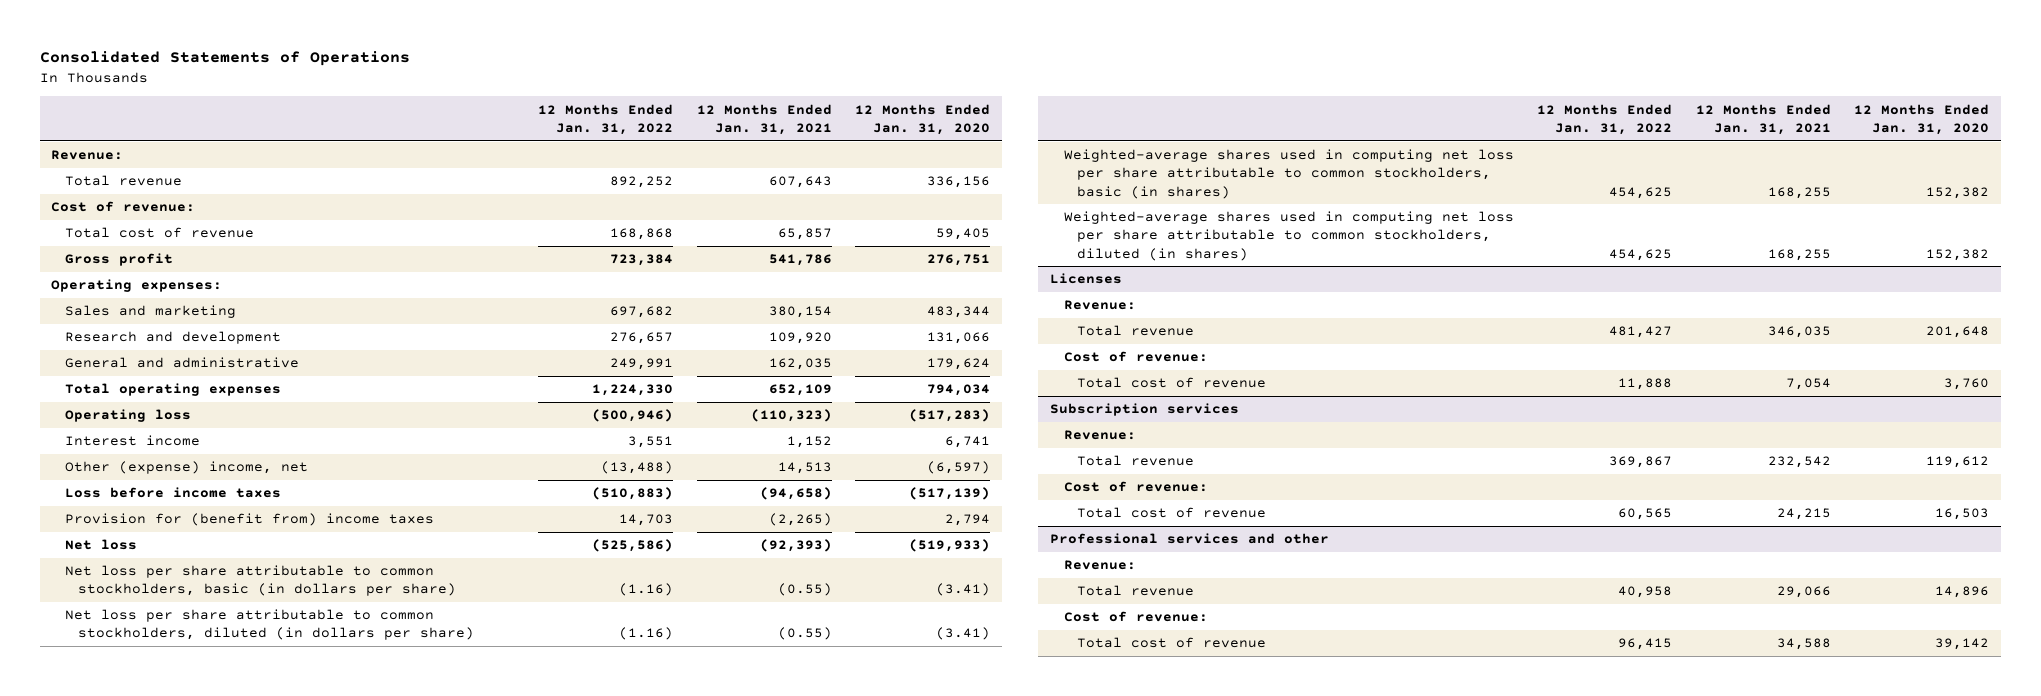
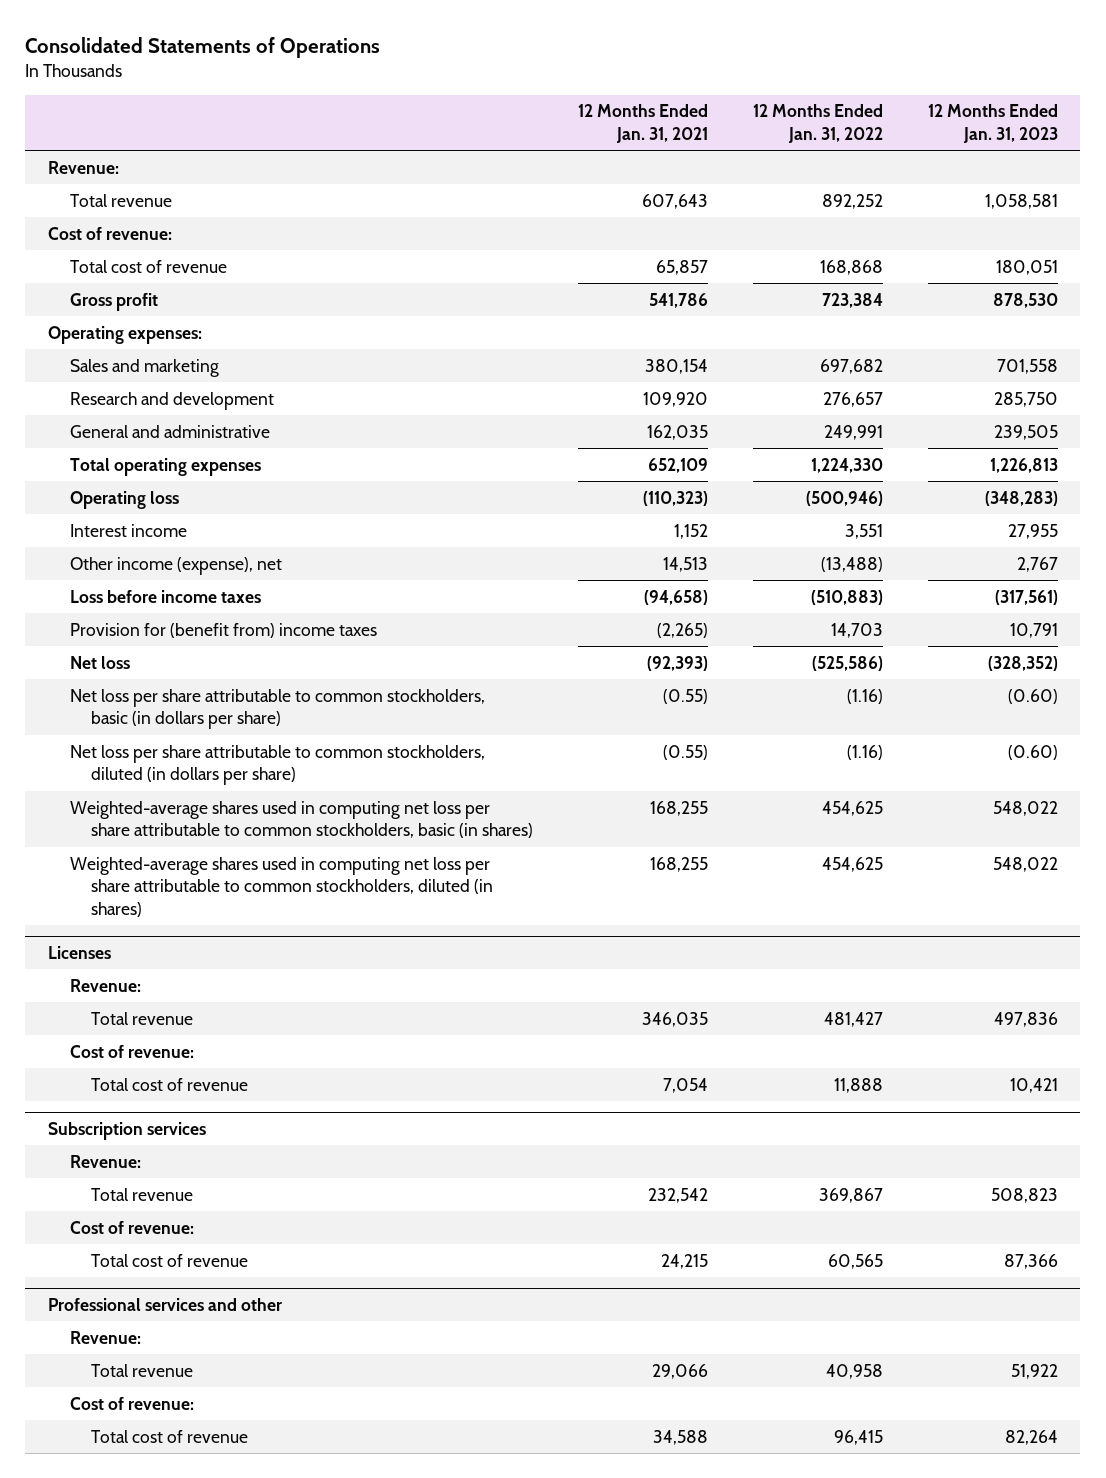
[855,103,991,135] 12 Months Ended Jan. 31, 2020 -> none
none -> [928,104,1059,143] 12 Months Ended Jan. 31, 2023
[64,461,308,475] Other (expense) income, net -> [69,556,282,575] Other income (expense), net

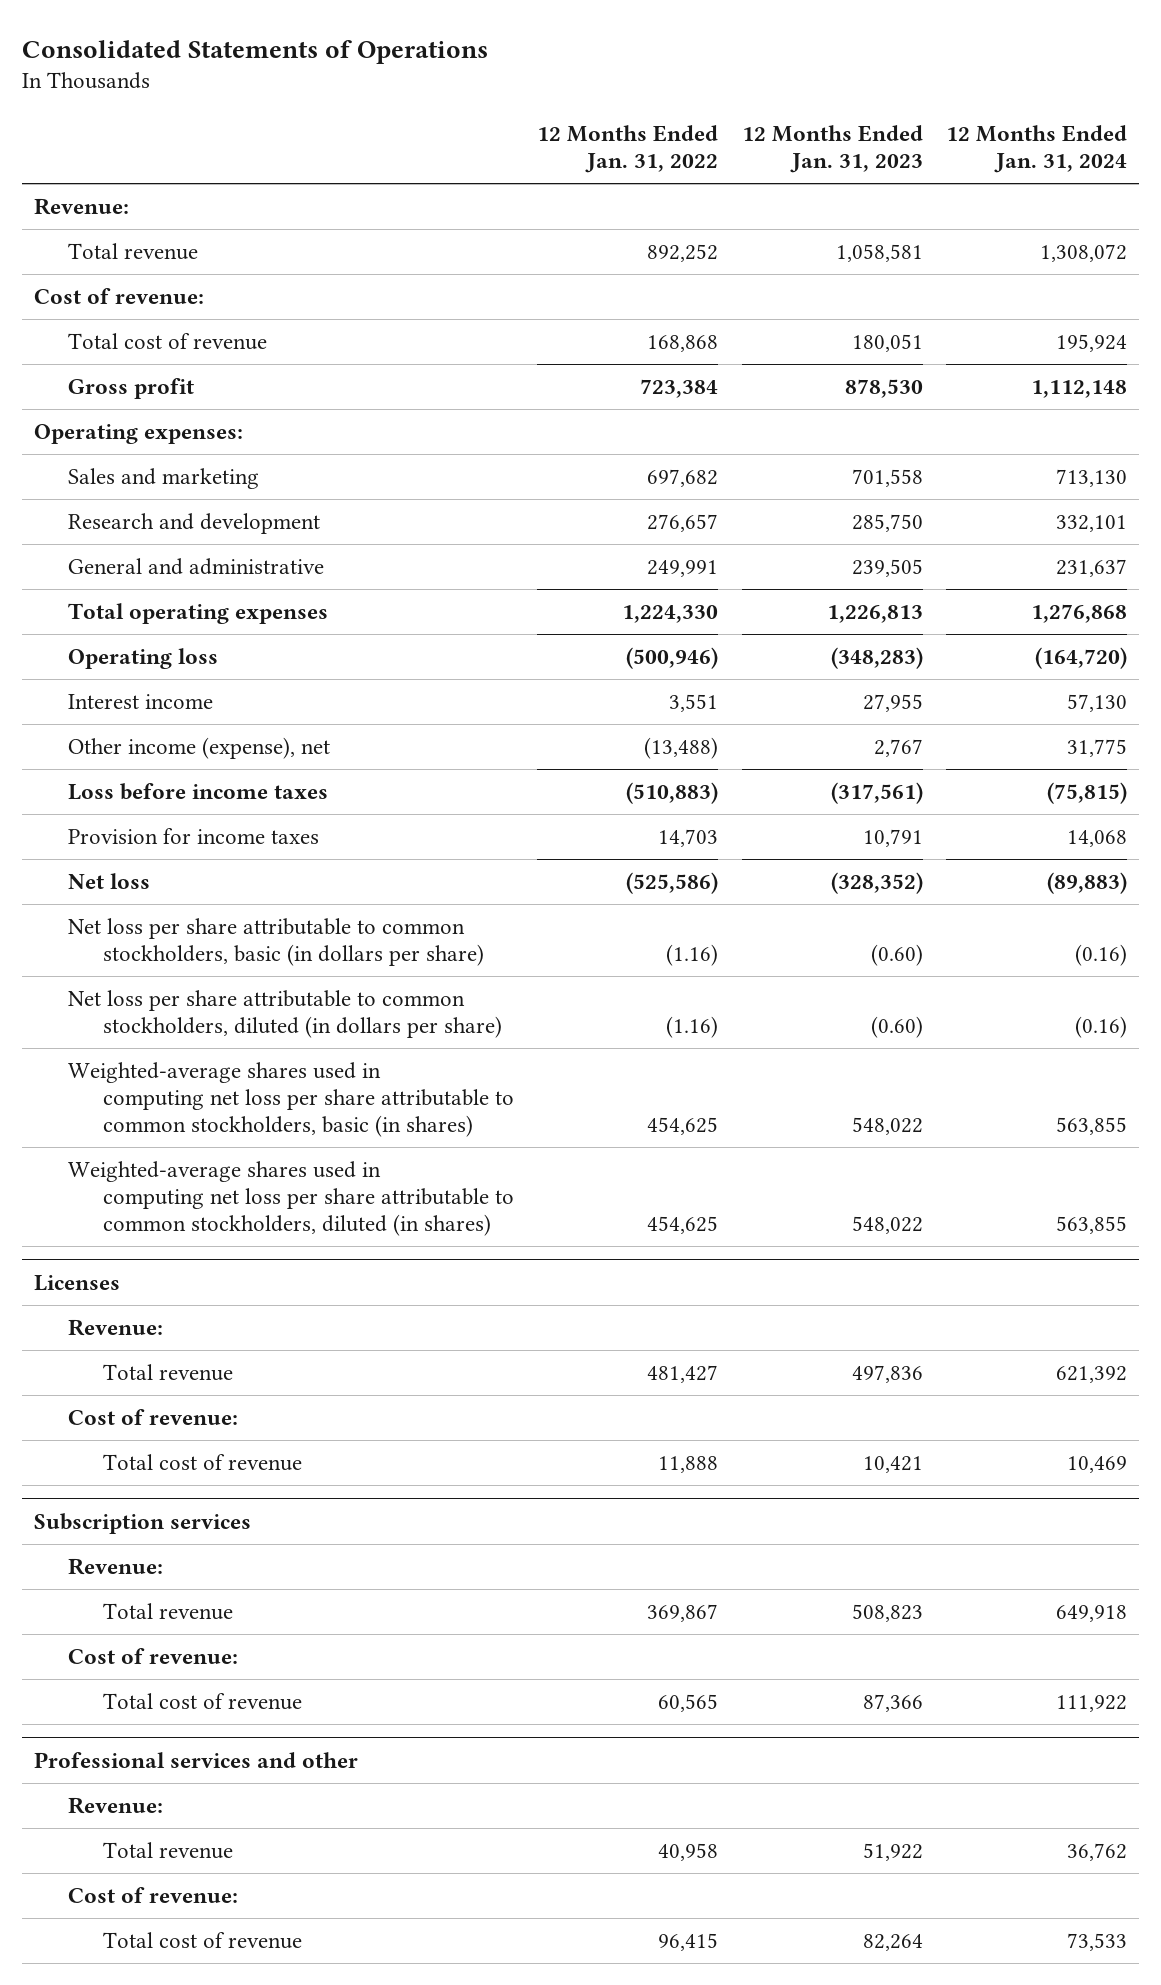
[578,104,709,143] 12 Months Ended Jan. 31, 2021 -> none
none -> [946,125,1128,174] 12 Months Ended Jan. 31, 2024
[69,622,377,638] Provision for (benefit from) income taxes -> [68,827,320,844] Provision for income taxes

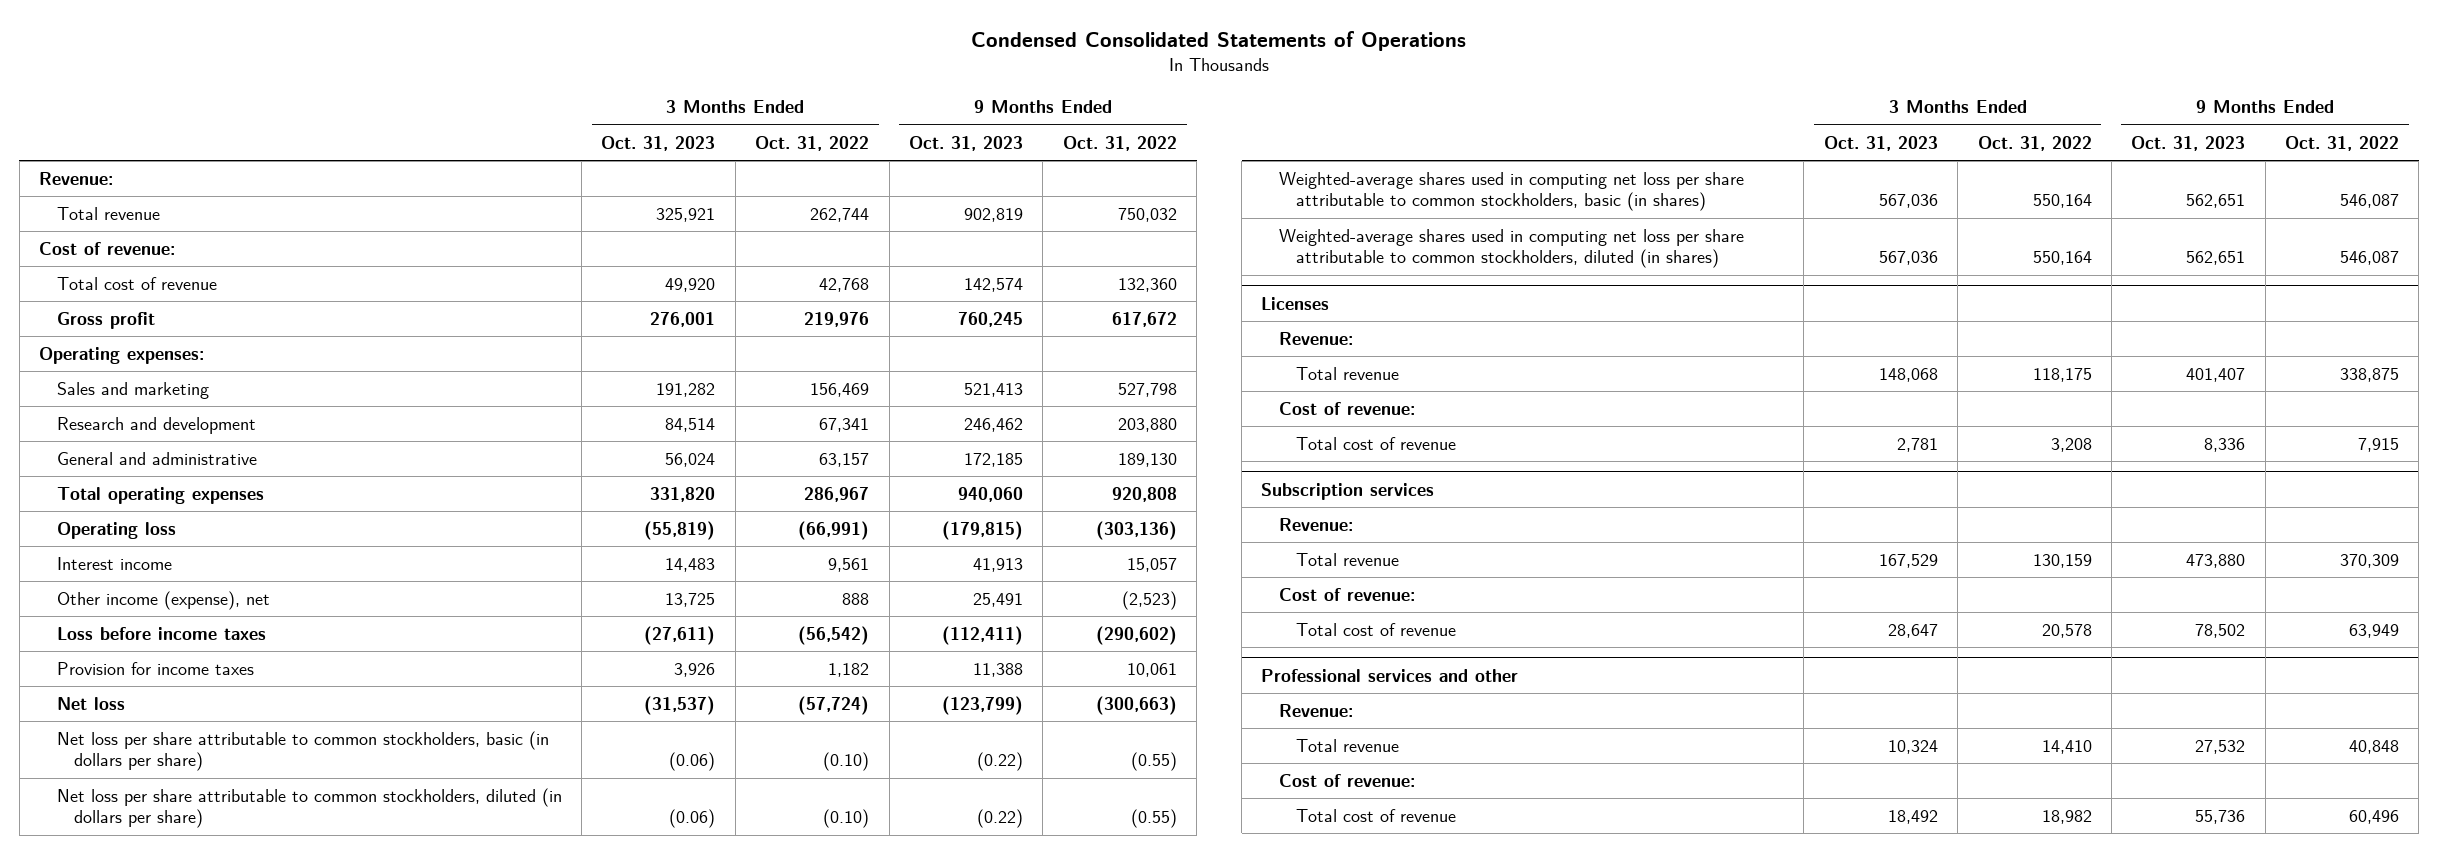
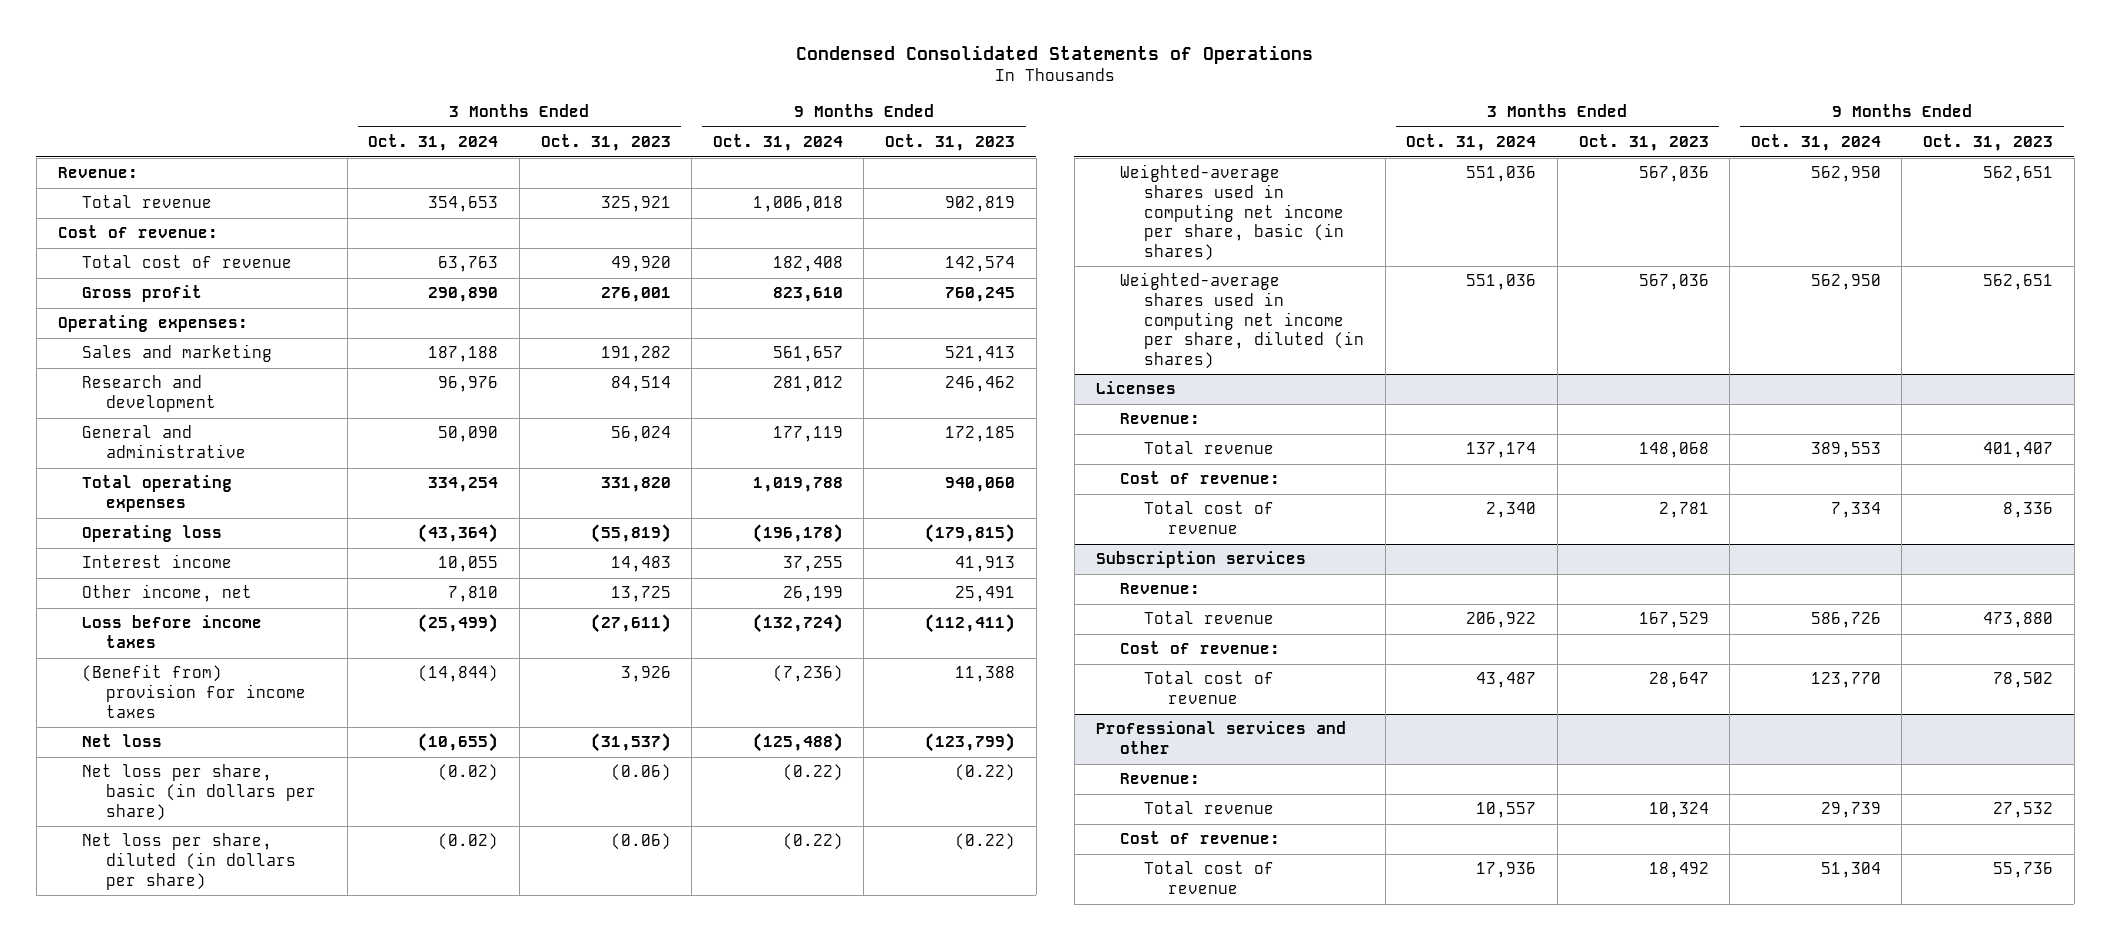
[755,135,870,151] Oct. 31, 2022 -> none
[1062,135,1177,151] Oct. 31, 2022 -> none
none -> [368,134,499,152] Oct. 31, 2024
none -> [712,134,843,152] Oct. 31, 2024
[56,590,270,610] Other income (expense), net -> [81,584,252,603] Other income, net
[56,661,254,675] Provision for income taxes -> [81,664,307,718] (Benefit from) provision for income taxes
[56,730,549,772] Net loss per share attributable to common stockholders, basic (in dollars per share) -> [81,764,317,821] Net loss per share, basic (in dollars per share)
[56,787,562,829] Net loss per share attributable to common stockholders, diluted (in dollars per share) -> [81,833,297,890] Net loss per share, diluted (in dollars per share)
[1278,171,1744,212] Weighted-average shares used in computing net loss per share attributable to common stockholders, basic (in shares) -> [1119,164,1345,261] Weighted-average shares used in computing net income per share, basic (in shares)
[1278,228,1744,269] Weighted-average shares used in computing net loss per share attributable to common stockholders, diluted (in shares) -> [1119,272,1365,369] Weighted-average shares used in computing net income per share, diluted (in shares)

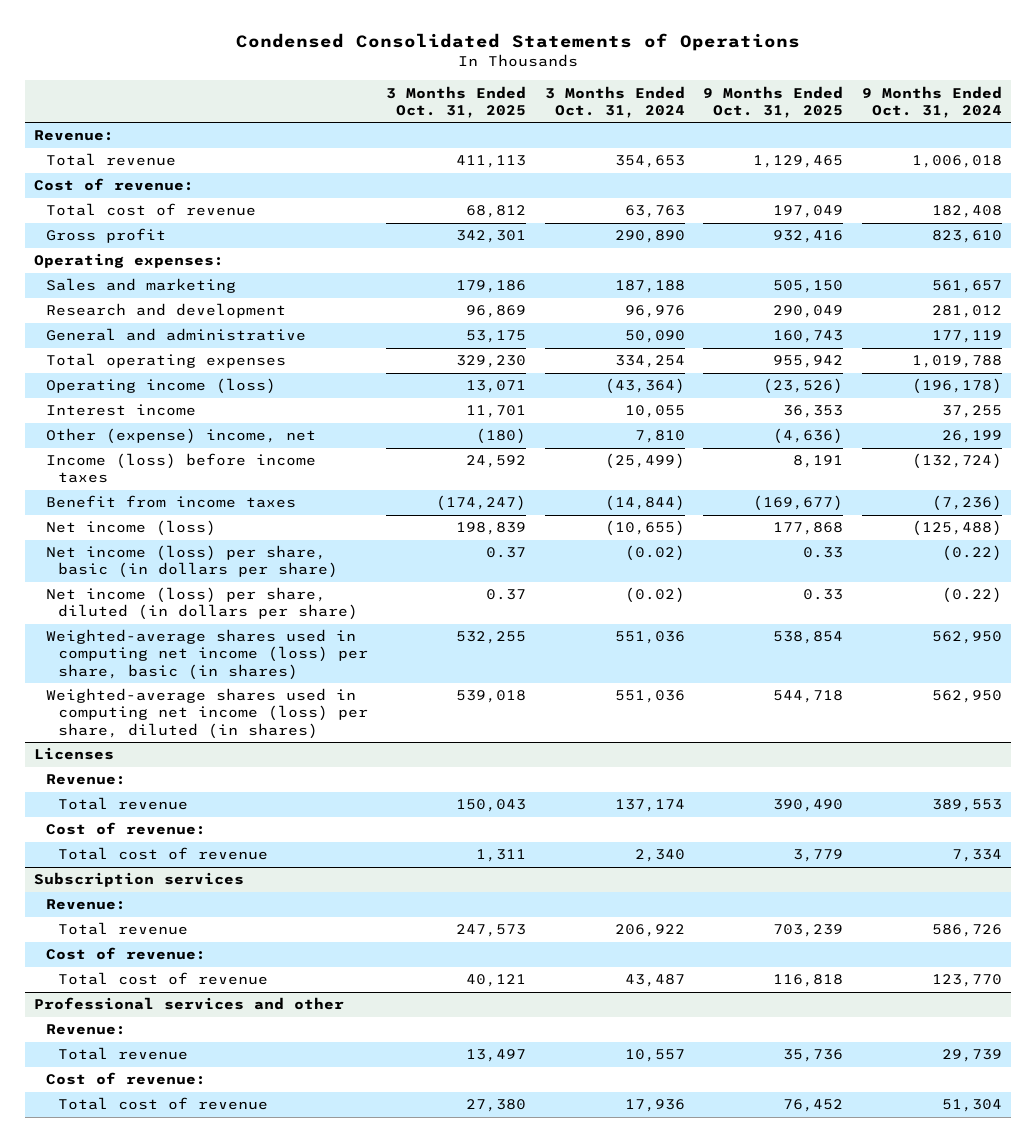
[540,134,671,152] Oct. 31, 2023 -> none
[884,134,1015,152] Oct. 31, 2023 -> none
none -> [386,85,527,118] 3 Months Ended Oct. 31, 2025
none -> [703,85,844,118] 9 Months Ended Oct. 31, 2025
[81,525,222,543] Operating loss -> [46,378,277,395] Operating income (loss)
[81,584,252,603] Other income, net -> [46,428,317,445] Other (expense) income, net
[81,615,262,648] Loss before income taxes -> [46,453,317,484] Income (loss) before income taxes
[81,664,307,718] (Benefit from) provision for income taxes -> [46,495,297,509] Benefit from income taxes
[81,734,162,748] Net loss -> [46,520,217,537] Net income (loss)
[81,764,317,821] Net loss per share, basic (in dollars per share) -> [46,545,338,579] Net income (loss) per share, basic (in dollars per share)
[81,833,297,890] Net loss per share, diluted (in dollars per share) -> [46,587,358,621] Net income (loss) per share, diluted (in dollars per share)
[1119,164,1345,261] Weighted-average shares used in computing net income per share, basic (in shares) -> [46,629,368,680] Weighted-average shares used in computing net income (loss) per share, basic (in shares)
[1119,272,1365,369] Weighted-average shares used in computing net income per share, diluted (in shares) -> [46,688,368,739] Weighted-average shares used in computing net income (loss) per share, diluted (in shares)

